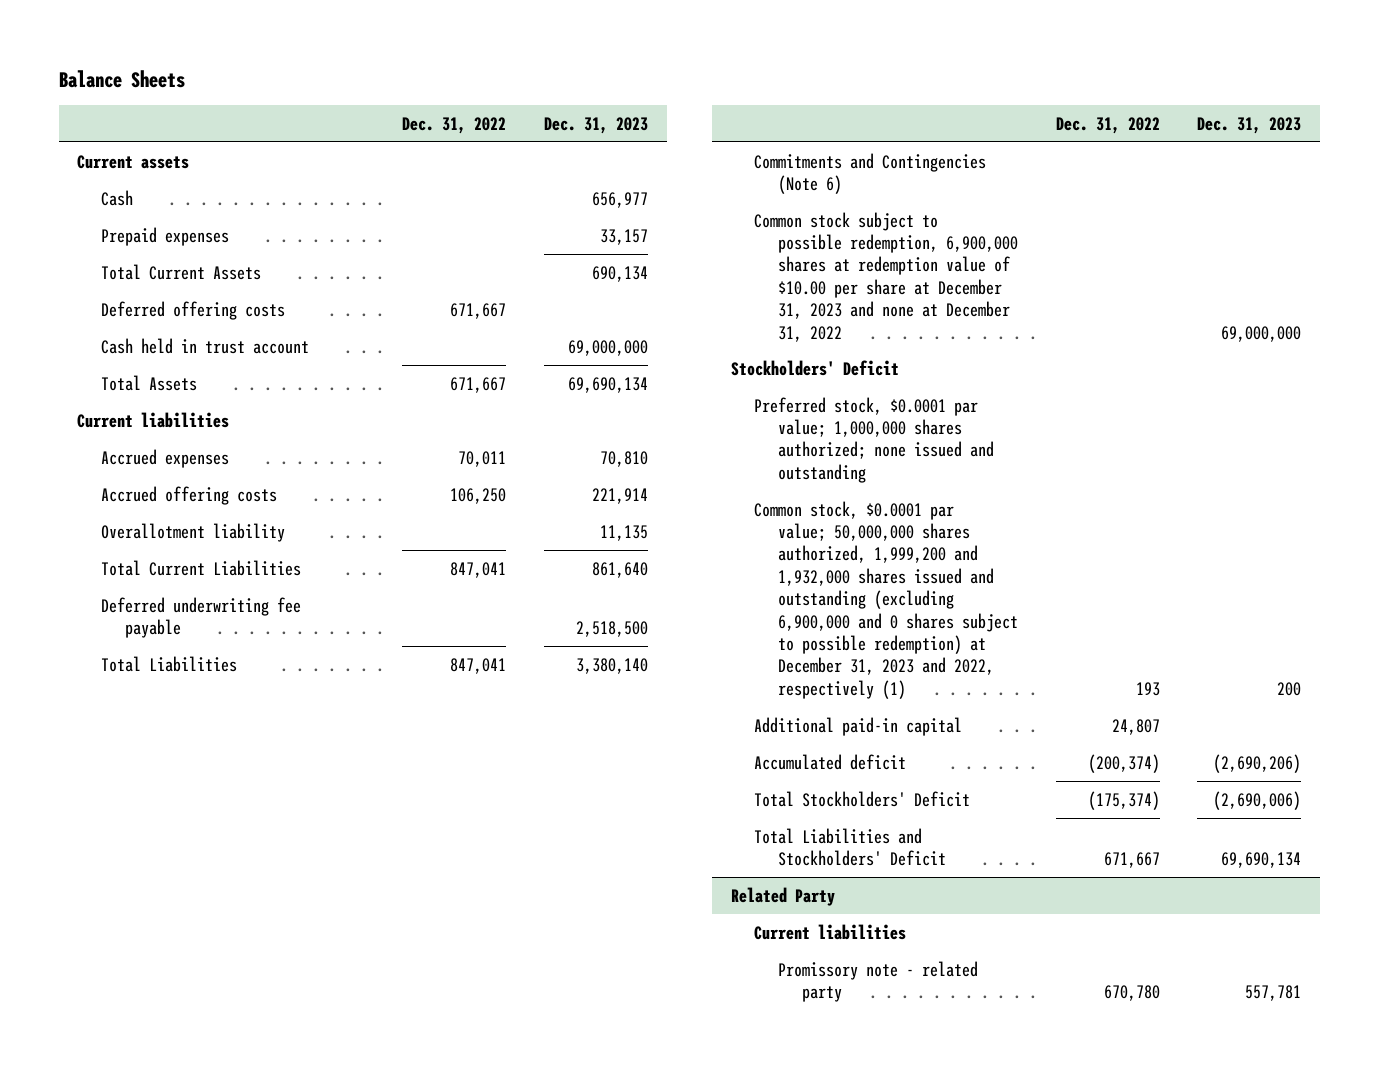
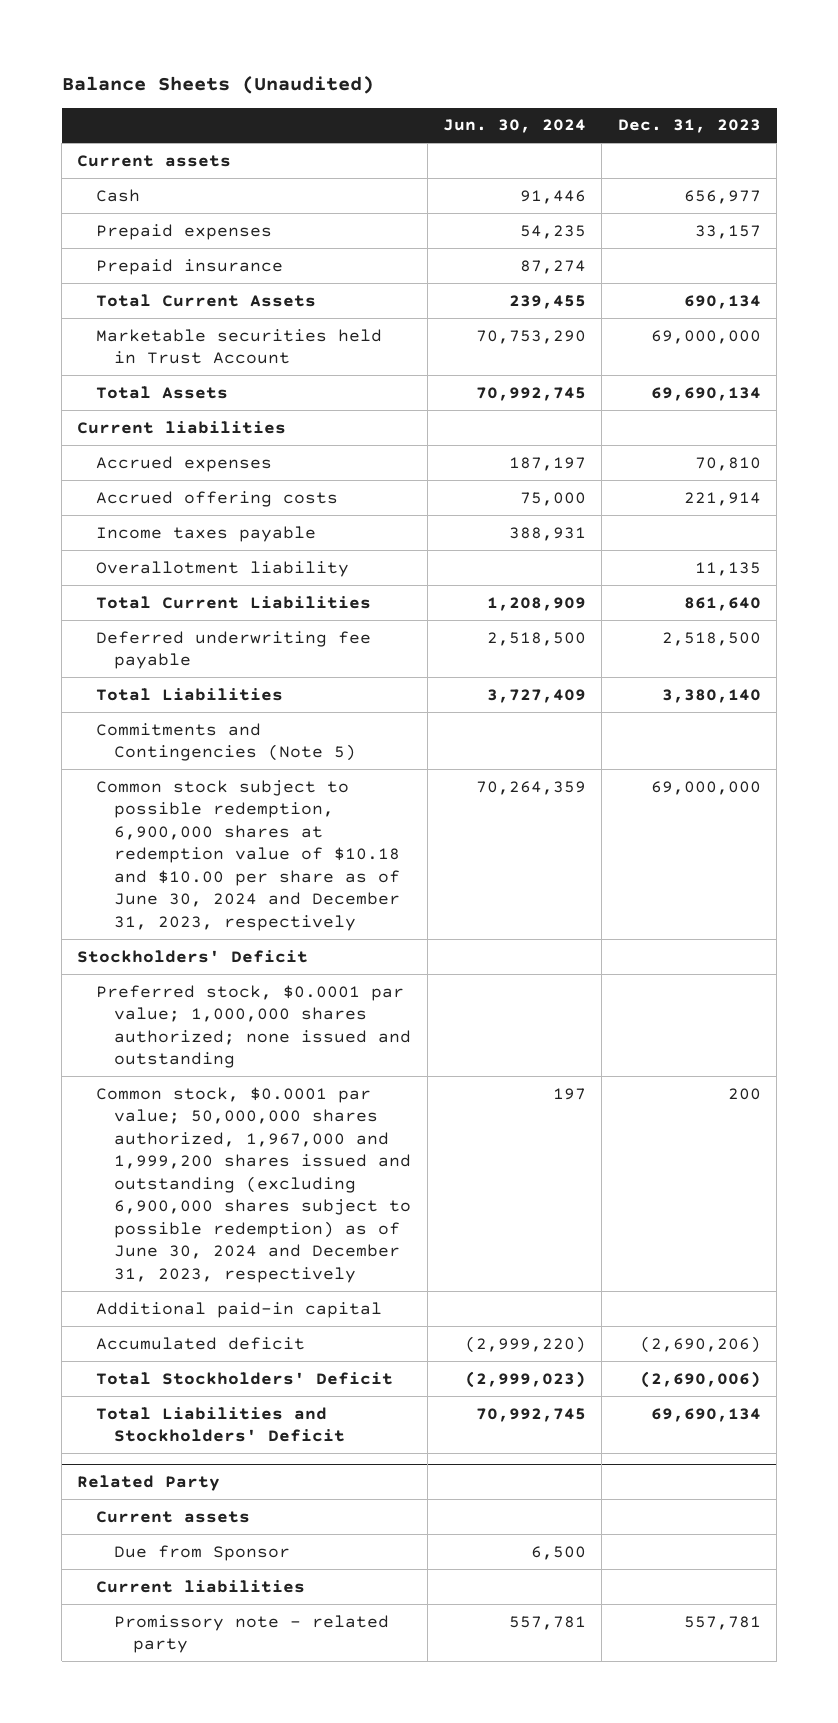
[58,69,185,88] Balance Sheets -> [61,75,374,94] Balance Sheets (Unaudited)
[402,116,507,134] Dec. 31, 2022 -> none
none -> [443,119,587,134] Jun. 30, 2024
none -> [95,258,283,275] Prepaid insurance
[101,300,286,320] Deferred offering costs -> none
[101,337,310,354] Cash held in trust account -> [95,328,382,365] Marketable securities held in Trust Account
none -> [95,525,316,542] Income taxes payable
[754,152,987,194] Commitments and Contingencies (Note 6) -> [95,722,357,762] Commitments and Contingencies (Note 5)
[754,211,1019,342] Common stock subject to possible redemption, 6,900,000 shares at redemption value of $10.00 per share at December 31, 2023 and none at December 31, 2022 -> [95,779,401,931] Common stock subject to possible redemption, 6,900,000 shares at redemption value of $10.18 and $10.00 per share as of June 30, 2024 and December 31, 2023, respectively
[754,500,1019,699] Common stock, $0.0001 par value; 50,000,000 shares authorized, 1,999,200 and 1,932,000 shares issued and outstanding (excluding 6,900,000 and 0 shares subject to possible redemption) at December 31, 2023 and 2022, respectively (1) -> [95,1086,412,1283] Common stock, $0.0001 par value; 50,000,000 shares authorized, 1,967,000 and 1,999,200 shares issued and outstanding (excluding 6,900,000 shares subject to possible redemption) as of June 30, 2024 and December 31, 2023, respectively
none -> [95,1510,250,1523] Current assets
none -> [114,1544,291,1561] Due from Sponsor

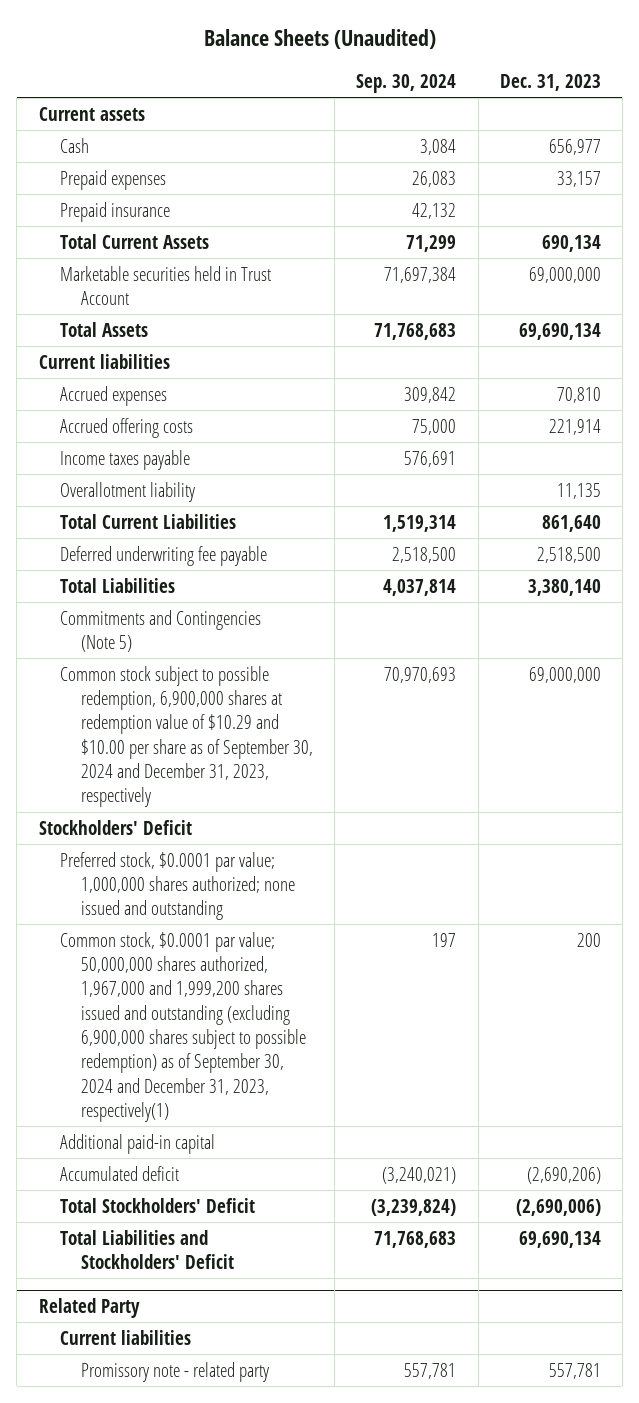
[443,119,587,134] Jun. 30, 2024 -> none
none -> [356,73,457,93] Sep. 30, 2024
[95,779,401,931] Common stock subject to possible redemption, 6,900,000 shares at redemption value of $10.18 and $10.00 per share as of June 30, 2024 and December 31, 2023, respectively -> [59,665,313,808] Common stock subject to possible redemption, 6,900,000 shares at redemption value of $10.29 and $10.00 per share as of September 30, 2024 and December 31, 2023, respectively
[95,1086,412,1283] Common stock, $0.0001 par value; 50,000,000 shares authorized, 1,967,000 and 1,999,200 shares issued and outstanding (excluding 6,900,000 shares subject to possible redemption) as of June 30, 2024 and December 31, 2023, respectively -> [59,931,306,1123] Common stock, $0.0001 par value; 50,000,000 shares authorized, 1,967,000 and 1,999,200 shares issued and outstanding (excluding 6,900,000 shares subject to possible redemption) as of September 30, 2024 and December 31, 2023, respectively(1)
[95,1510,250,1523] Current assets -> none
[114,1544,291,1561] Due from Sponsor -> none

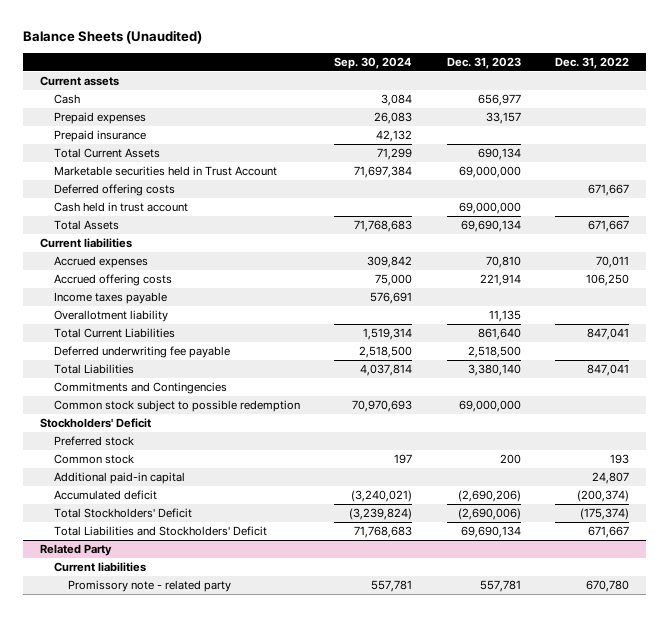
none -> [554,56,629,69] Dec. 31, 2022
none -> [54,183,176,196] Deferred offering costs
none -> [54,201,189,212] Cash held in trust account
[59,609,261,652] Commitments and Contingencies (Note 5) -> [54,381,228,394] Commitments and Contingencies
[59,665,313,808] Common stock subject to possible redemption, 6,900,000 shares at redemption value of $10.29 and $10.00 per share as of September 30, 2024 and December 31, 2023, respectively -> [54,399,301,412] Common stock subject to possible redemption
[59,851,295,921] Preferred stock, $0.0001 par value; 1,000,000 shares authorized; none issued and outstanding -> [54,435,135,446] Preferred stock
[59,931,306,1123] Common stock, $0.0001 par value; 50,000,000 shares authorized, 1,967,000 and 1,999,200 shares issued and outstanding (excluding 6,900,000 shares subject to possible redemption) as of September 30, 2024 and December 31, 2023, respectively(1) -> [54,453,135,464] Common stock

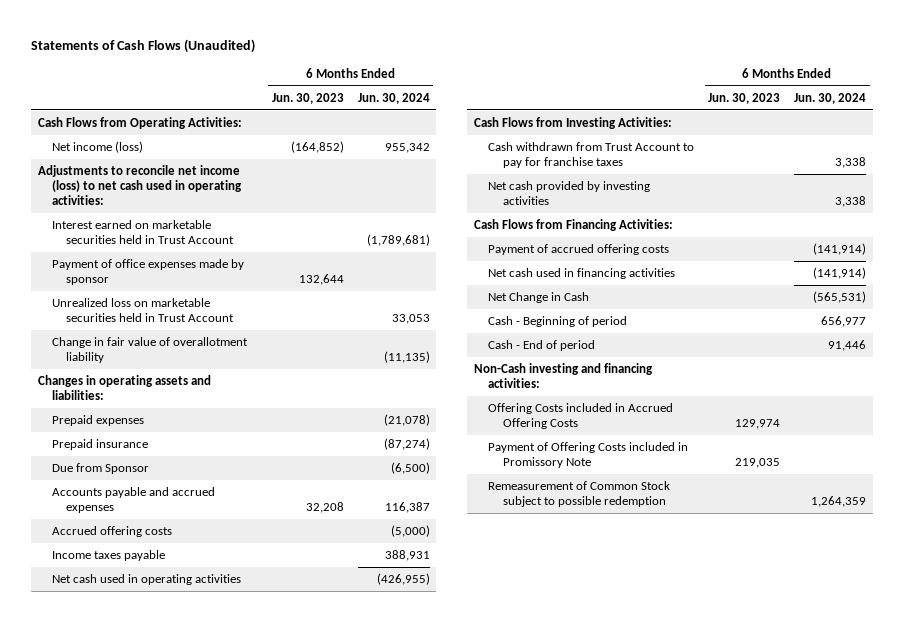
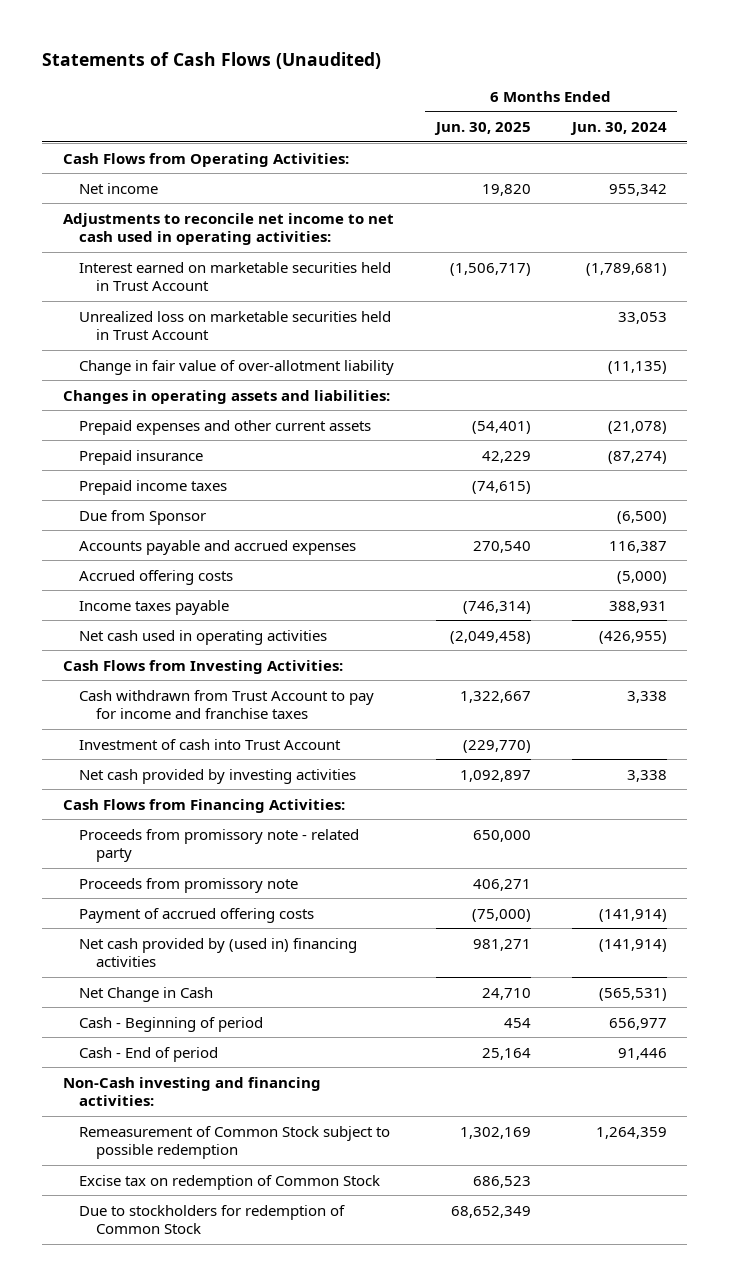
[271,92,344,104] Jun. 30, 2023 -> none
none -> [433,121,531,135] Jun. 30, 2025
[51,140,143,153] Net income (loss) -> [79,182,159,194] Net income
[37,164,242,205] Adjustments to reconcile net income (loss) to net cash used in operating activities: -> [62,212,394,246] Adjustments to reconcile net income to net cash used in operating activities:
[51,258,244,285] Payment of office expenses made by sponsor -> none
[51,336,248,363] Change in fair value of overallotment liability -> [79,359,395,375] Change in fair value of over-allotment liability
[51,414,144,426] Prepaid expenses -> [79,419,372,435] Prepaid expenses and other current assets
none -> [79,479,228,495] Prepaid income taxes
[488,141,695,168] Cash withdrawn from Trust Account to pay for franchise taxes -> [79,689,375,720] Cash withdrawn from Trust Account to pay for income and franchise taxes
none -> [79,738,342,750] Investment of cash into Trust Account
none -> [79,828,360,863] Proceeds from promissory note - related party
none -> [79,877,299,893] Proceeds from promissory note
[488,267,676,279] Net cash used in financing activities -> [79,937,358,968] Net cash provided by (used in) financing activities
[488,402,674,429] Offering Costs included in Accrued Offering Costs -> none
[488,441,689,468] Payment of Offering Costs included in Promissory Note -> none
none -> [79,1174,381,1190] Excise tax on redemption of Common Stock
none -> [79,1204,346,1235] Due to stockholders for redemption of Common Stock

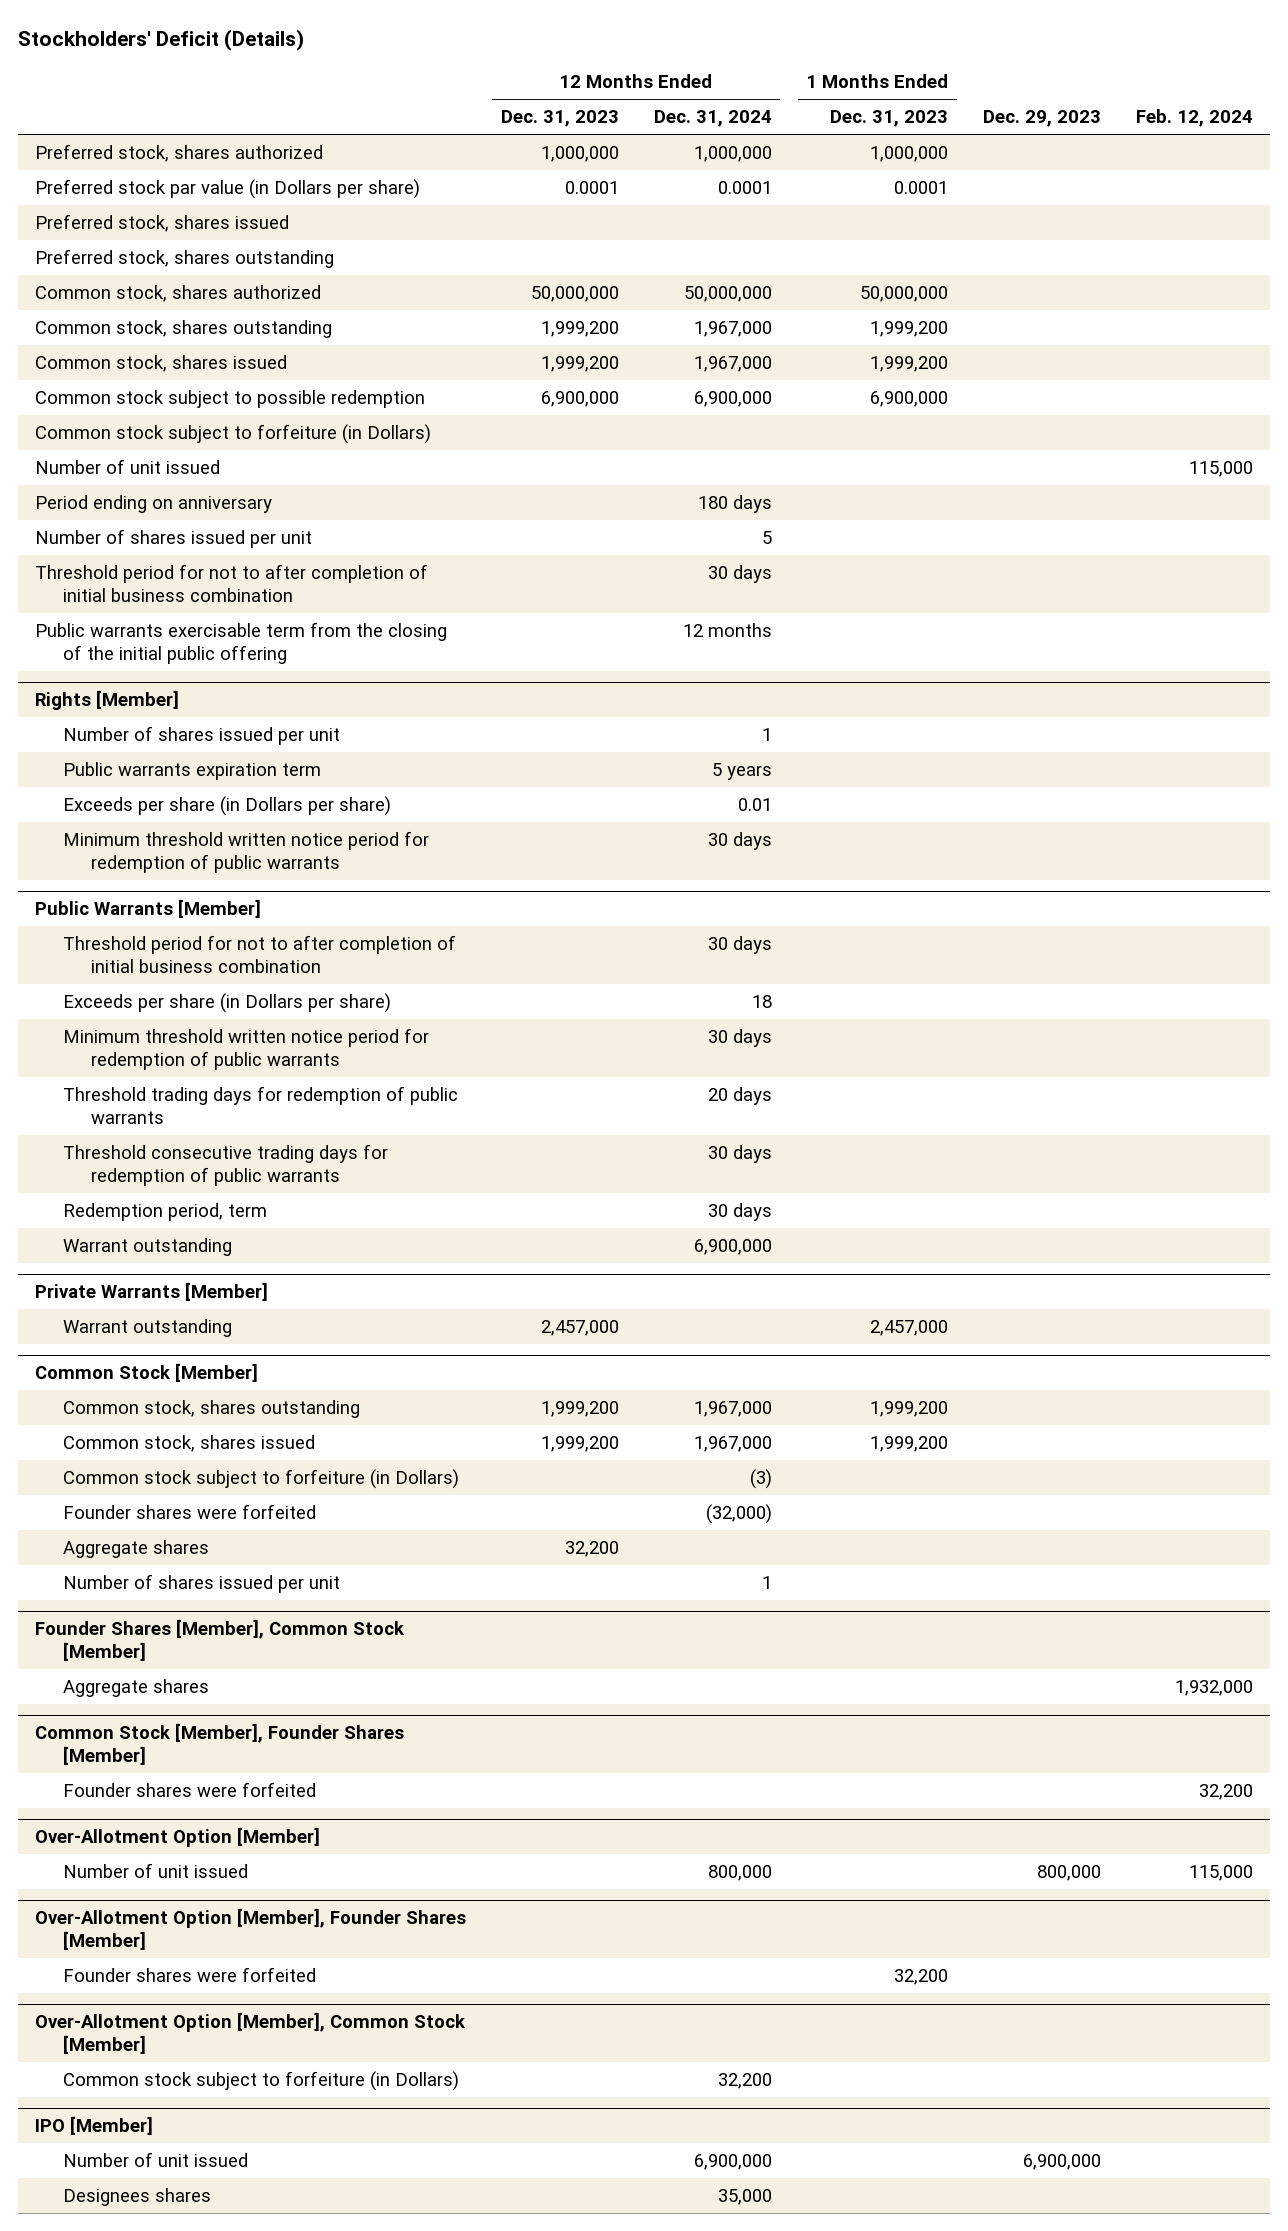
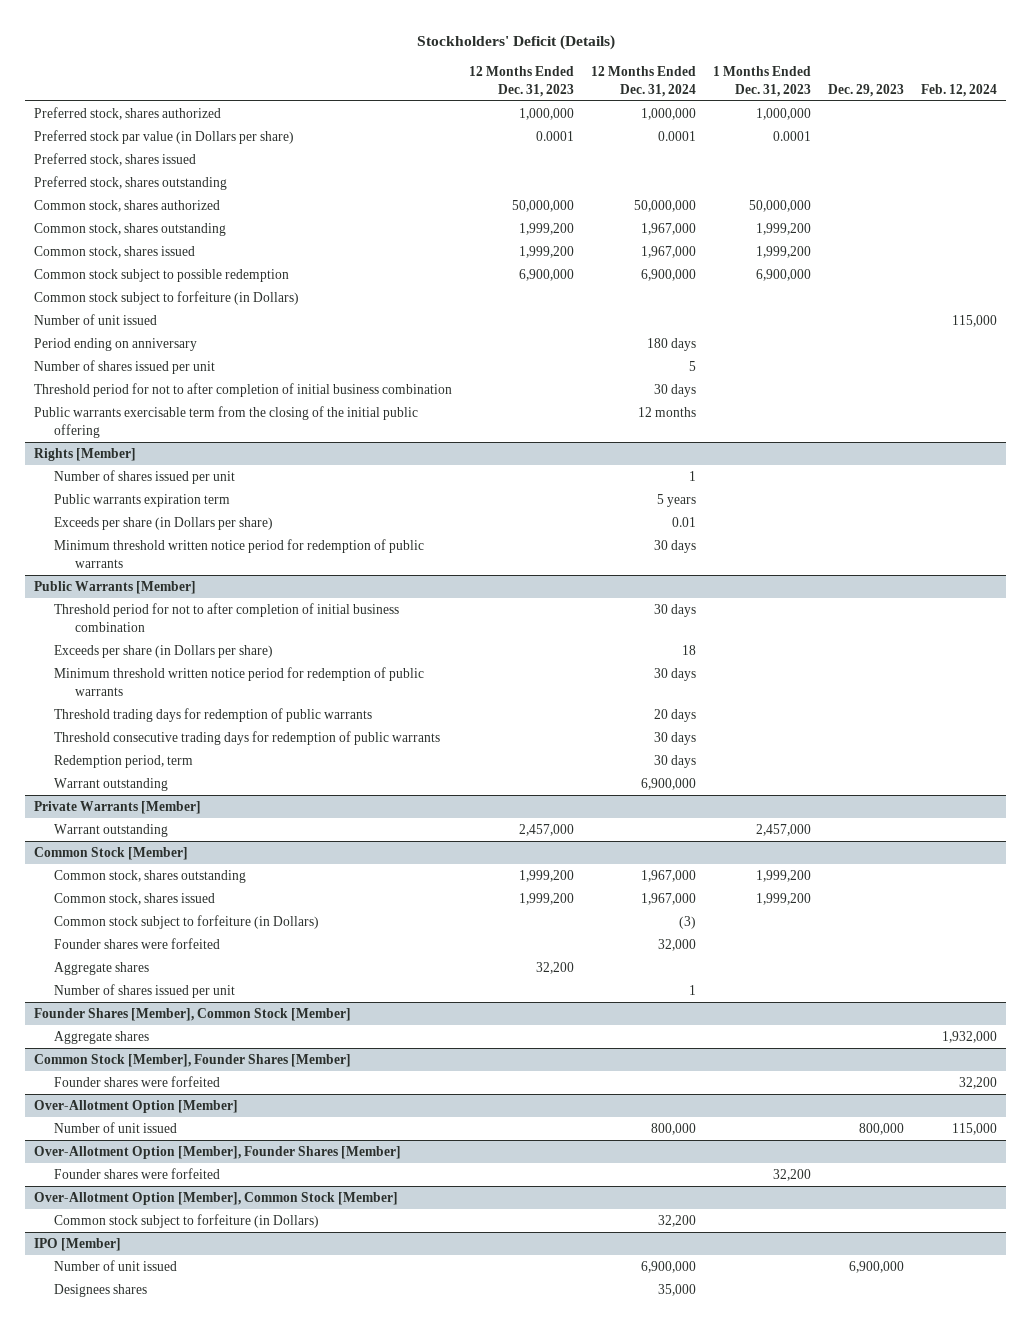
[705,1504,772,1525] (32,000) -> [657,939,696,952] 32,000

